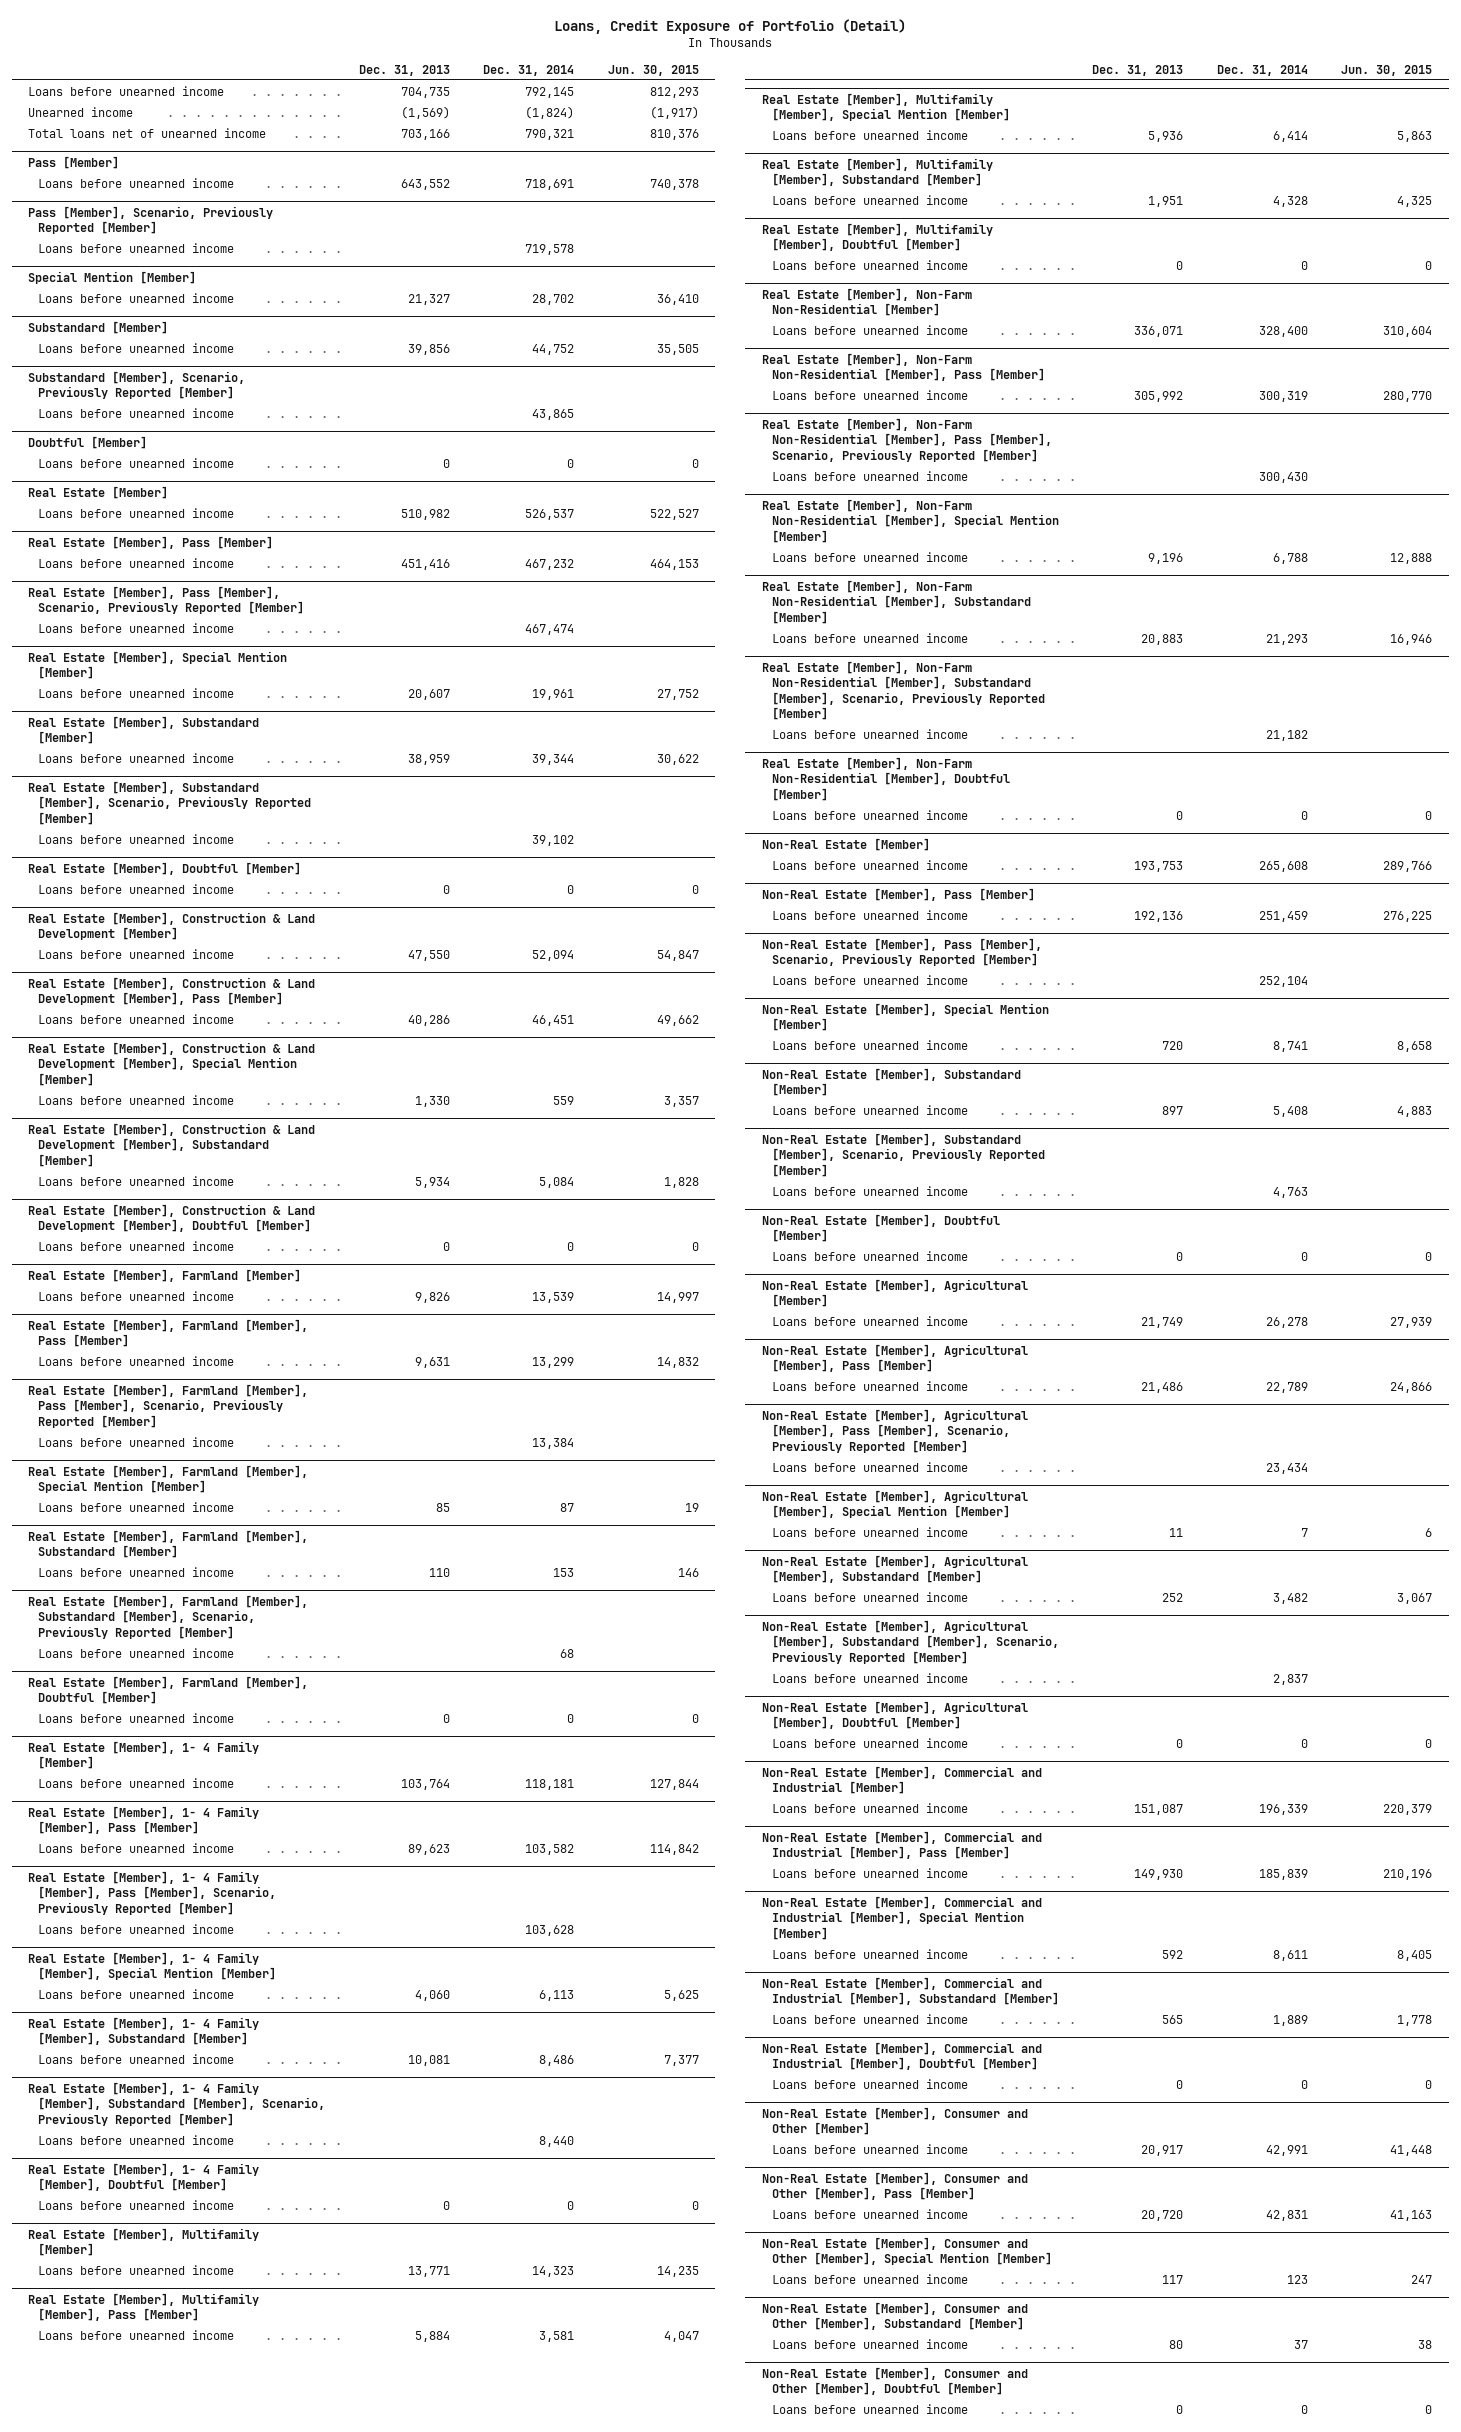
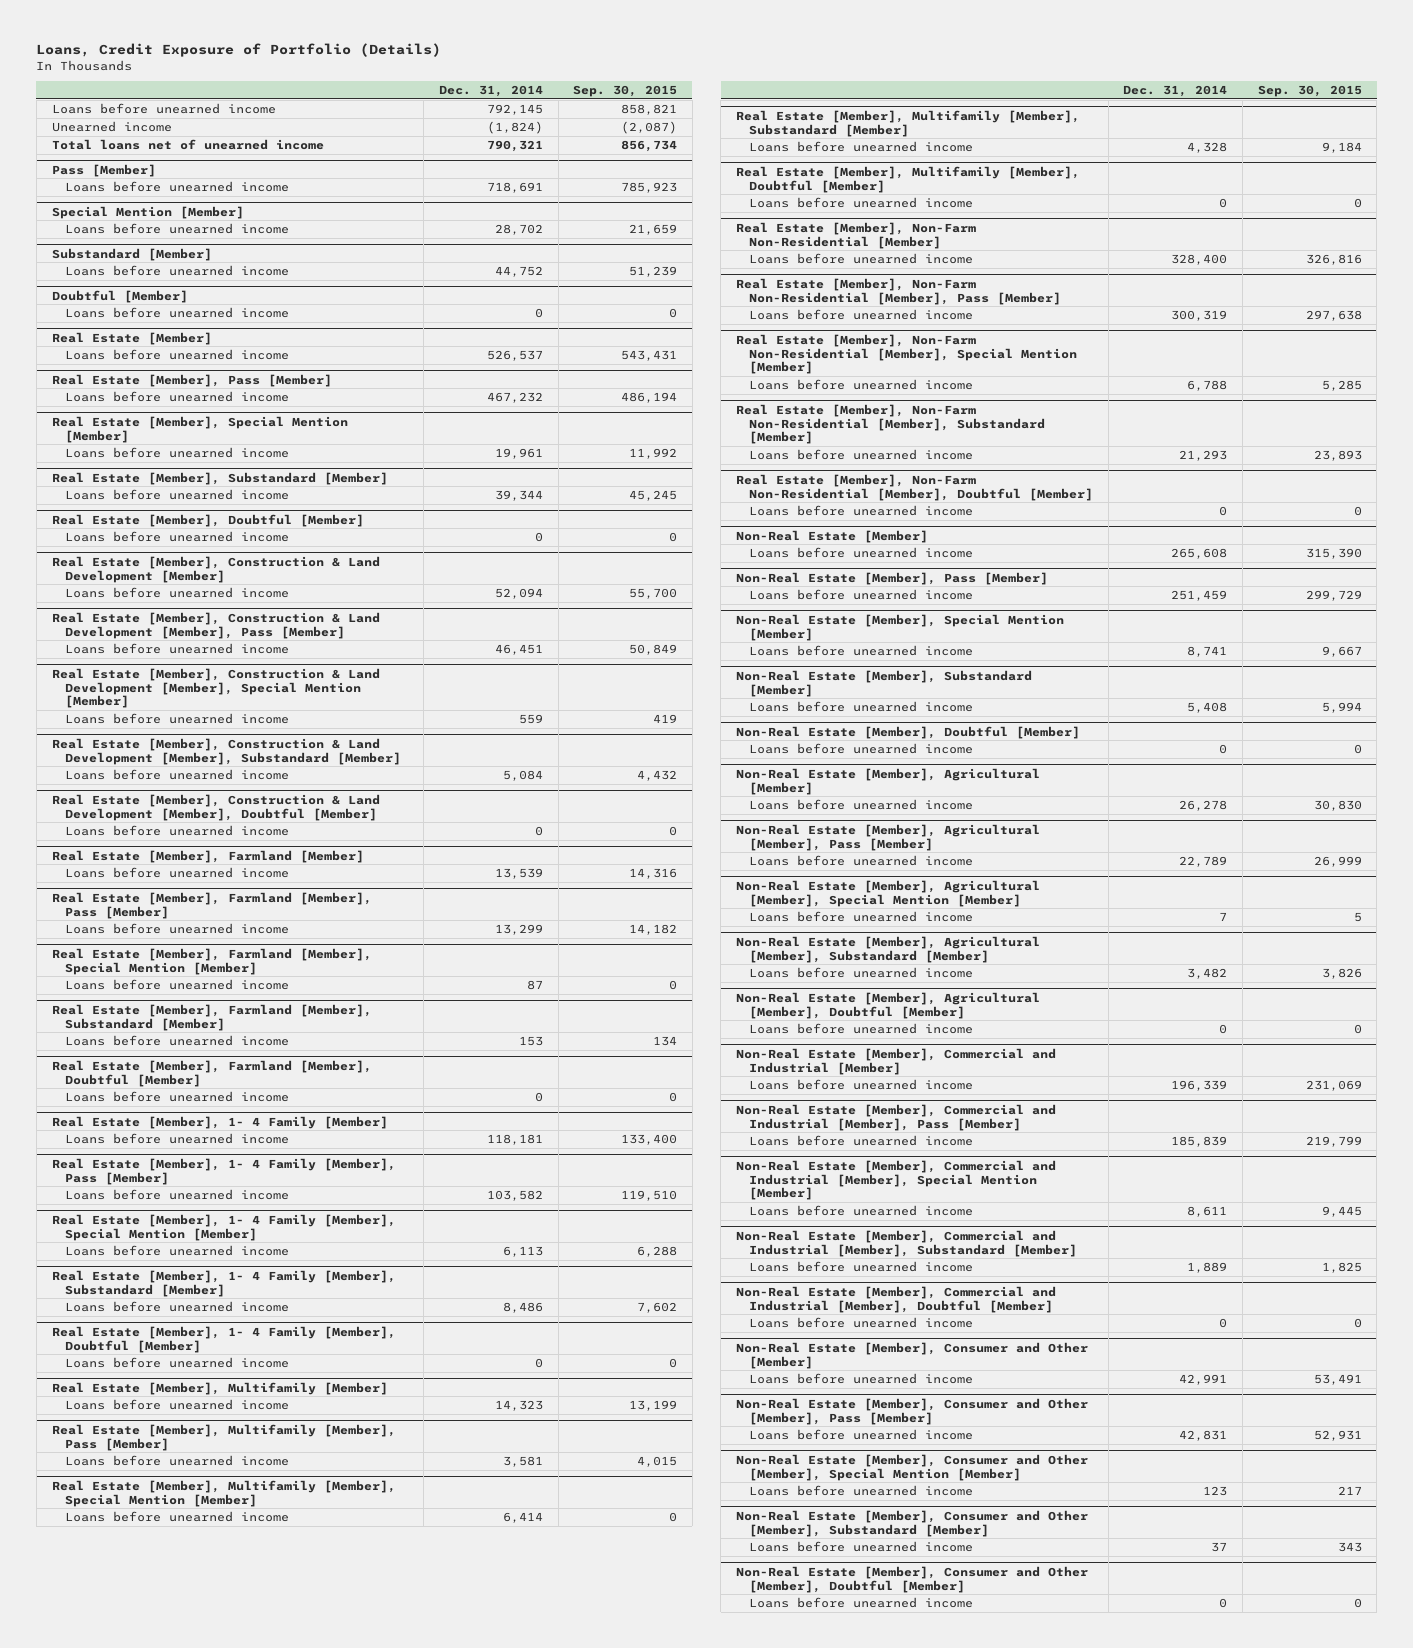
[554,18,907,34] Loans, Credit Exposure of Portfolio (Detail) -> [36,43,442,58] Loans, Credit Exposure of Portfolio (Details)
[358,64,450,76] Dec. 31, 2013 -> none
[607,64,699,76] Jun. 30, 2015 -> none
none -> [573,84,678,97] Sep. 30, 2015
[28,205,274,235] Pass [Member], Scenario, Previously Reported [Member] -> none
[38,242,235,253] Loans before unearned income -> none
[28,370,246,400] Substandard [Member], Scenario, Previously Reported [Member] -> none
[38,407,235,418] Loans before unearned income -> none
[28,585,305,615] Real Estate [Member], Pass [Member], Scenario, Previously Reported [Member] -> none
[38,622,235,633] Loans before unearned income -> none
[28,780,312,825] Real Estate [Member], Substandard [Member], Scenario, Previously Reported [Member] -> none
[38,833,235,844] Loans before unearned income -> none
[28,1383,309,1428] Real Estate [Member], Farmland [Member], Pass [Member], Scenario, Previously Reported [Member] -> none
[38,1436,235,1447] Loans before unearned income -> none
[28,1594,309,1639] Real Estate [Member], Farmland [Member], Substandard [Member], Scenario, Previously Reported [Member] -> none
[38,1647,235,1658] Loans before unearned income -> none
[28,1870,277,1915] Real Estate [Member], 1- 4 Family [Member], Pass [Member], Scenario, Previously Reported [Member] -> none
[38,1923,235,1934] Loans before unearned income -> none
[28,2081,326,2126] Real Estate [Member], 1- 4 Family [Member], Substandard [Member], Scenario, Previously Reported [Member] -> none
[38,2134,235,2145] Loans before unearned income -> none
[762,417,1052,462] Real Estate [Member], Non-Farm Non-Residential [Member], Pass [Member], Scenario, Previously Reported [Member] -> none
[771,470,968,481] Loans before unearned income -> none
[762,660,1045,721] Real Estate [Member], Non-Farm Non-Residential [Member], Substandard [Member], Scenario, Previously Reported [Member] -> none
[771,728,968,739] Loans before unearned income -> none
[762,937,1043,967] Non-Real Estate [Member], Pass [Member], Scenario, Previously Reported [Member] -> none
[771,974,968,985] Loans before unearned income -> none
[762,1132,1045,1177] Non-Real Estate [Member], Substandard [Member], Scenario, Previously Reported [Member] -> none
[771,1185,968,1196] Loans before unearned income -> none
[762,1408,1029,1453] Non-Real Estate [Member], Agricultural [Member], Pass [Member], Scenario, Previously Reported [Member] -> none
[771,1461,968,1472] Loans before unearned income -> none
[762,1619,1059,1664] Non-Real Estate [Member], Agricultural [Member], Substandard [Member], Scenario, Previously Reported [Member] -> none
[771,1672,968,1683] Loans before unearned income -> none

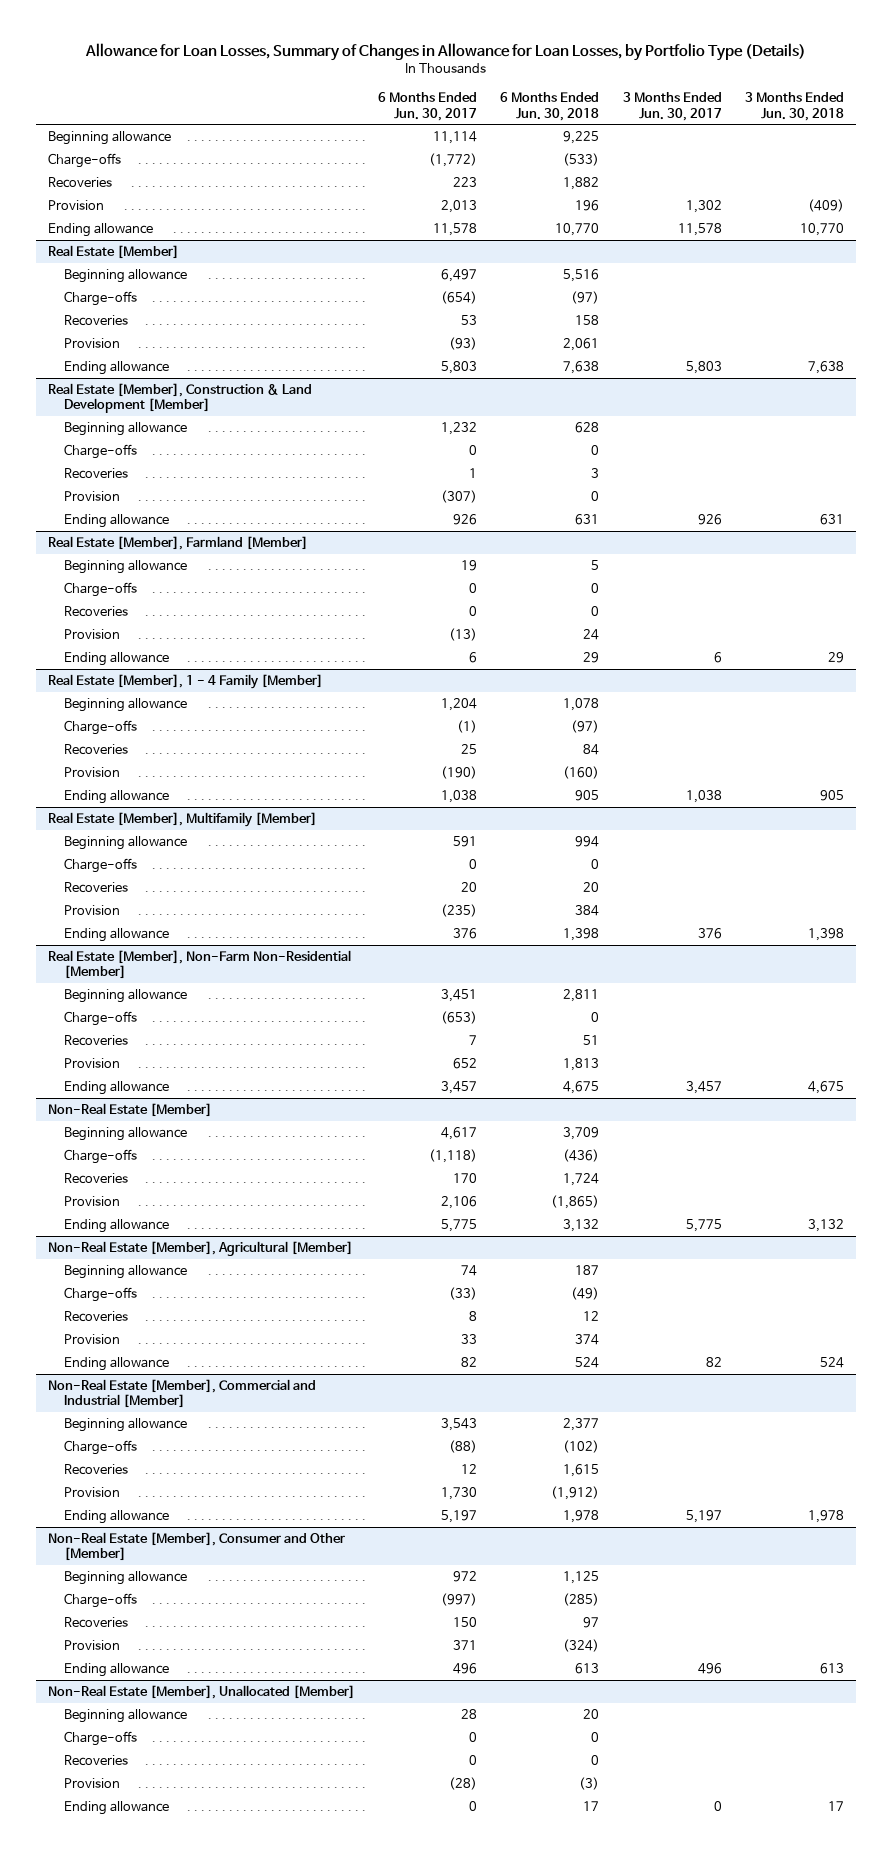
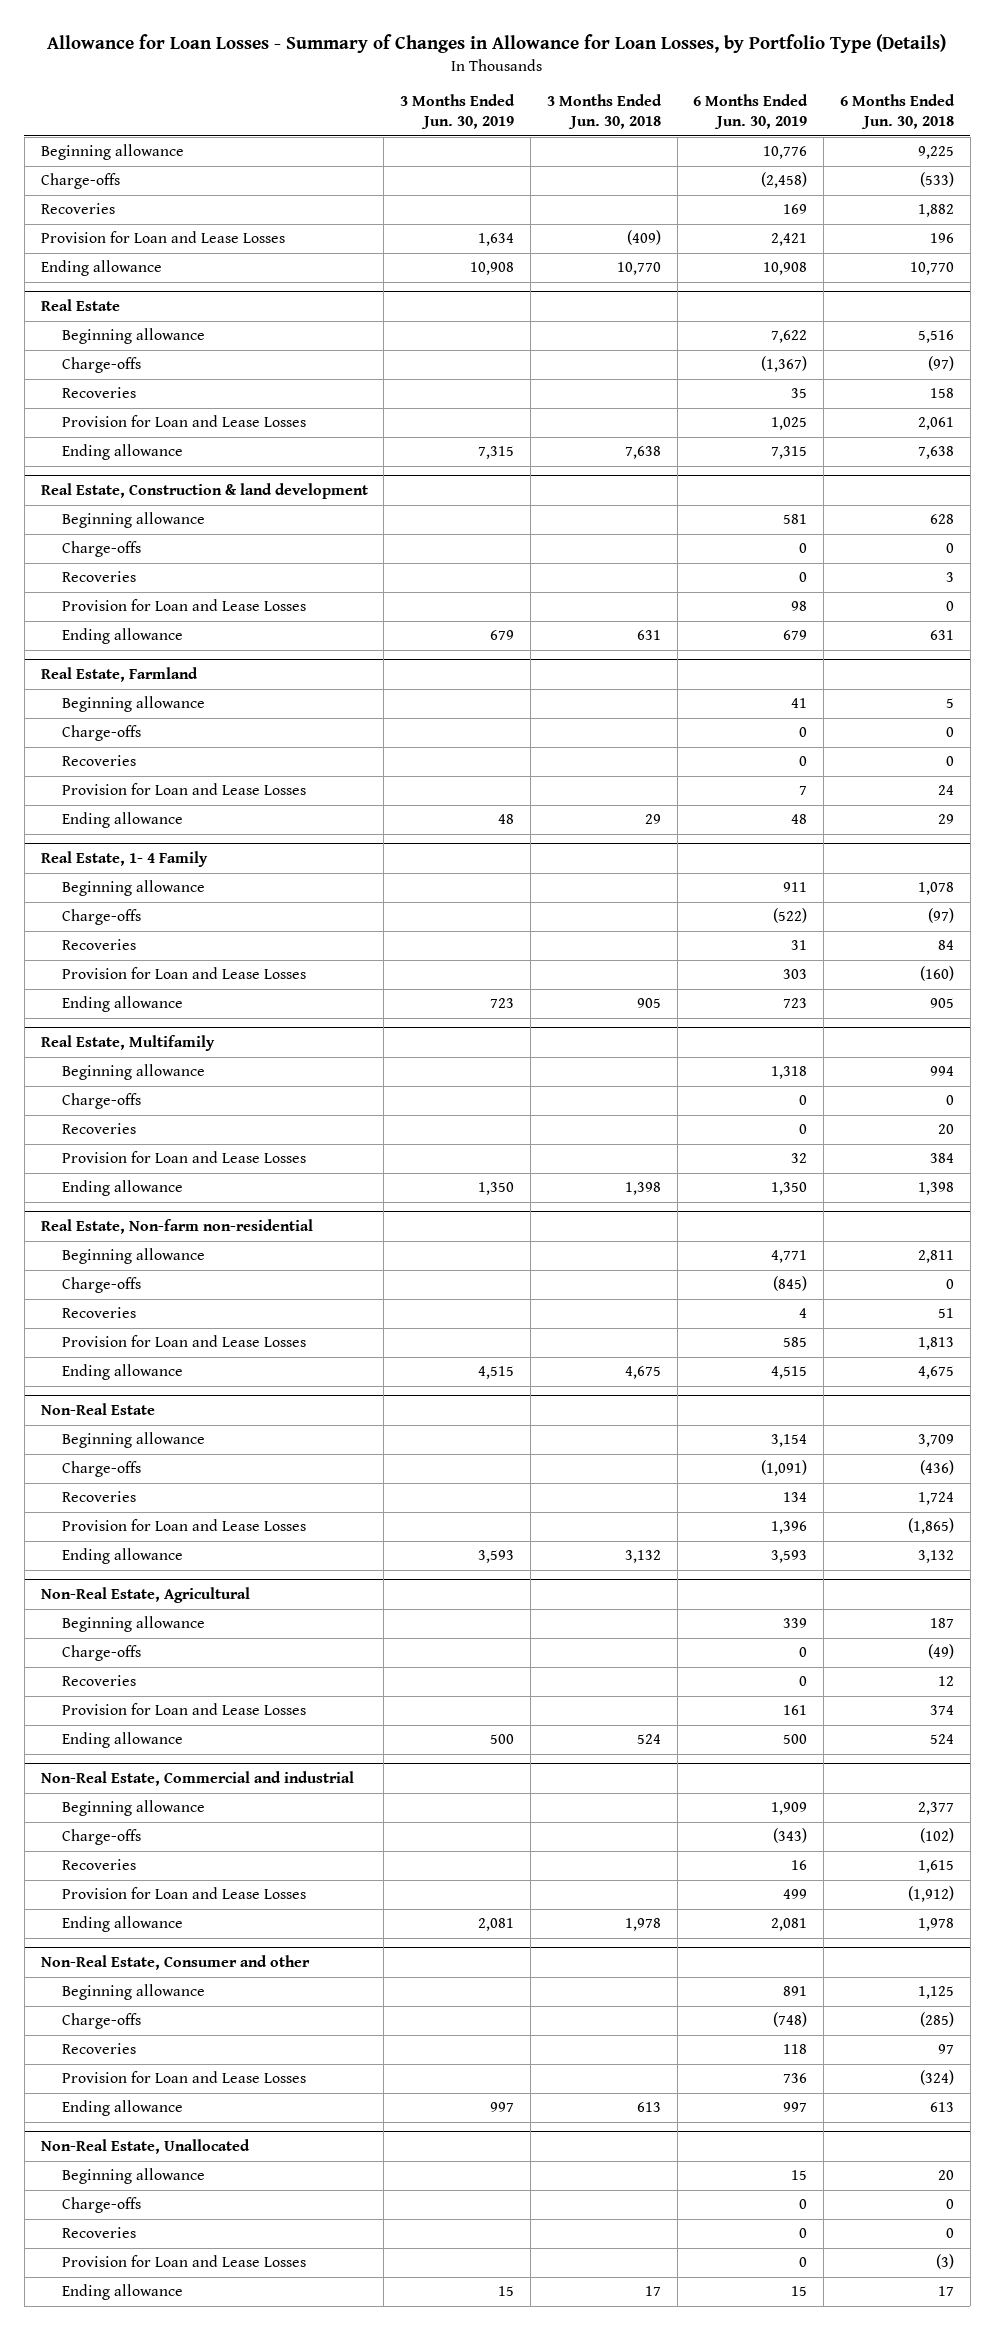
[84,43,806,62] Allowance for Loan Losses, Summary of Changes in Allowance for Loan Losses, by Portfolio Type (Details) -> [47,34,947,54] Allowance for Loan Losses - Summary of Changes in Allowance for Loan Losses, by Portfolio Type (Details)
[378,92,478,121] 6 Months Ended Jun. 30, 2017 -> none
[622,92,722,121] 3 Months Ended Jun. 30, 2017 -> none
none -> [400,94,516,130] 3 Months Ended Jun. 30, 2019
none -> [693,94,809,130] 6 Months Ended Jun. 30, 2019
[47,200,104,211] Provision -> [40,231,285,244] Provision for Loan and Lease Losses
[47,245,179,260] Real Estate [Member] -> [40,299,120,312] Real Estate
[64,338,121,349] Provision -> [61,415,306,428] Provision for Loan and Lease Losses
[47,383,312,414] Real Estate [Member], Construction & Land Development [Member] -> [40,483,368,500] Real Estate, Construction & land development
[64,491,121,502] Provision -> [61,599,306,612] Provision for Loan and Lease Losses
[47,536,308,551] Real Estate [Member], Farmland [Member] -> [40,667,198,683] Real Estate, Farmland
[64,629,121,640] Provision -> [61,783,306,796] Provision for Loan and Lease Losses
[47,674,323,690] Real Estate [Member], 1 - 4 Family [Member] -> [40,851,208,868] Real Estate, 1- 4 Family
[64,767,121,778] Provision -> [61,967,306,980] Provision for Loan and Lease Losses
[47,812,317,828] Real Estate [Member], Multifamily [Member] -> [40,1035,215,1052] Real Estate, Multifamily
[64,905,121,916] Provision -> [61,1151,306,1164] Provision for Loan and Lease Losses
[47,950,351,980] Real Estate [Member], Non-Farm Non-Residential [Member] -> [40,1219,313,1235] Real Estate, Non-farm non-residential
[64,1058,121,1069] Provision -> [61,1335,306,1348] Provision for Loan and Lease Losses
[47,1103,212,1118] Non-Real Estate [Member] -> [40,1403,155,1416] Non-Real Estate
[64,1196,121,1207] Provision -> [61,1519,306,1532] Provision for Loan and Lease Losses
[47,1241,353,1257] Non-Real Estate [Member], Agricultural [Member] -> [40,1587,250,1604] Non-Real Estate, Agricultural
[64,1334,121,1345] Provision -> [61,1703,306,1716] Provision for Loan and Lease Losses
[47,1379,316,1409] Non-Real Estate [Member], Commercial and Industrial [Member] -> [40,1771,354,1787] Non-Real Estate, Commercial and industrial
[64,1487,121,1498] Provision -> [61,1887,306,1900] Provision for Loan and Lease Losses
[47,1532,345,1562] Non-Real Estate [Member], Consumer and Other [Member] -> [40,1955,310,1971] Non-Real Estate, Consumer and other
[64,1640,121,1651] Provision -> [61,2071,306,2084] Provision for Loan and Lease Losses
[47,1685,355,1700] Non-Real Estate [Member], Unallocated [Member] -> [40,2139,250,2155] Non-Real Estate, Unallocated
[64,1778,121,1789] Provision -> [61,2255,306,2268] Provision for Loan and Lease Losses

